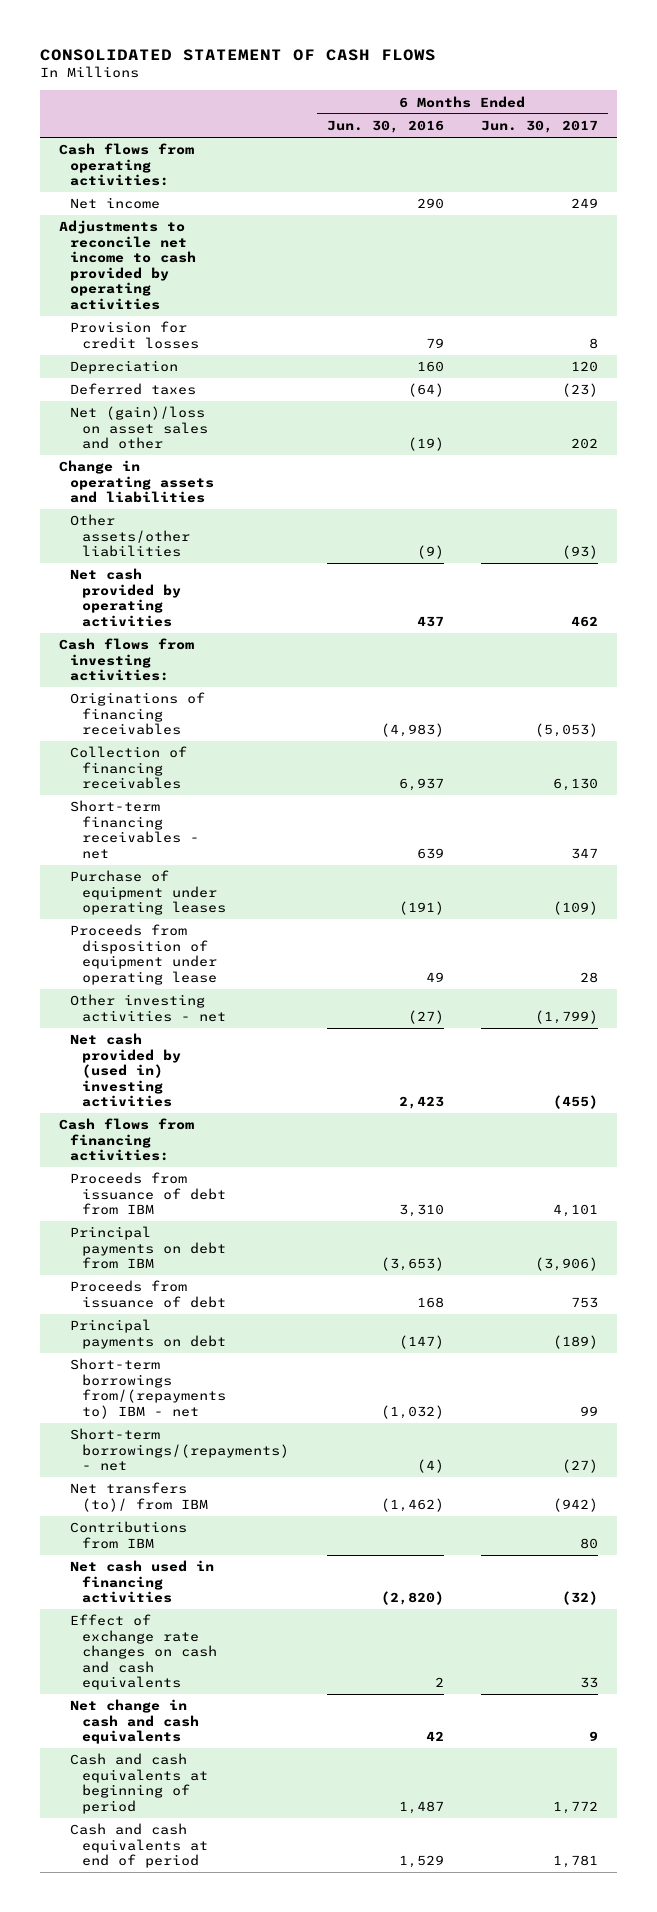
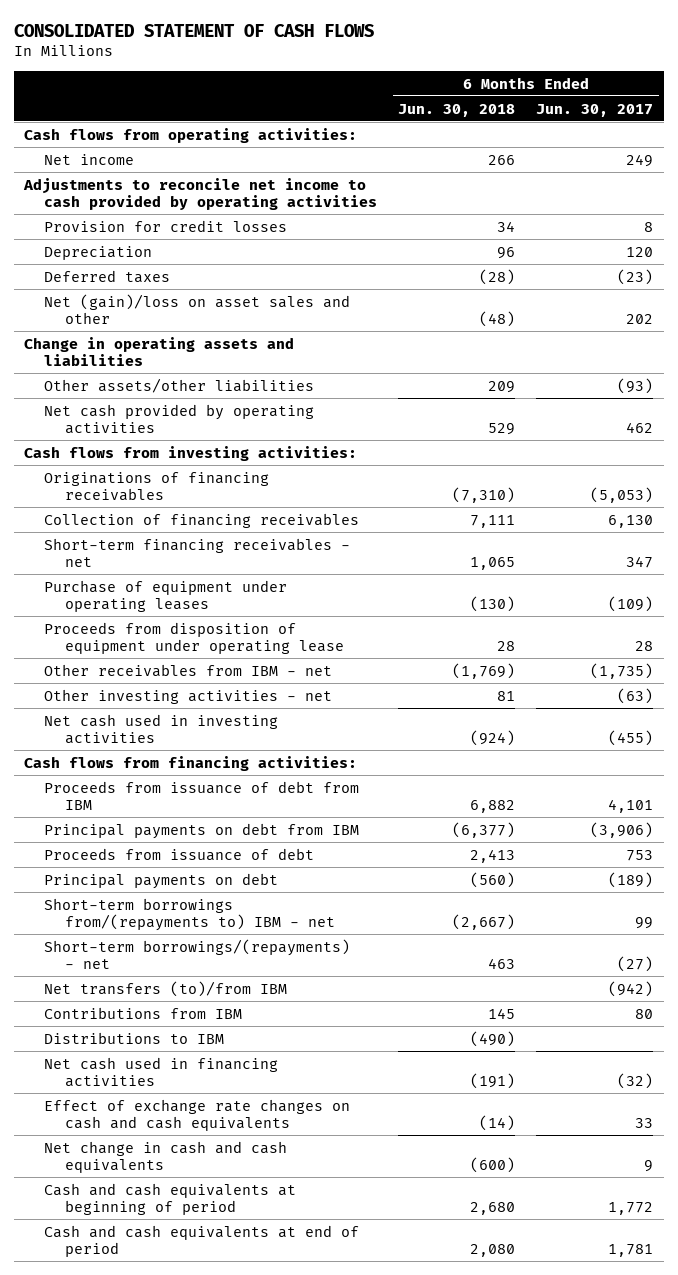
[326,120,444,134] Jun. 30, 2016 -> none
none -> [398,103,516,117] Jun. 30, 2018
none -> [44,663,333,677] Other receivables from IBM - net
[535,1009,599,1024] (1,799) -> [617,687,654,704] (63)
[70,1033,181,1108] Net cash provided by (used in) investing activities -> [44,713,279,744] Net cash used in investing activities
[70,1482,208,1512] Net transfers (to)/ from IBM -> [44,980,288,997] Net transfers (to)/from IBM
none -> [44,1031,225,1044] Distributions to IBM

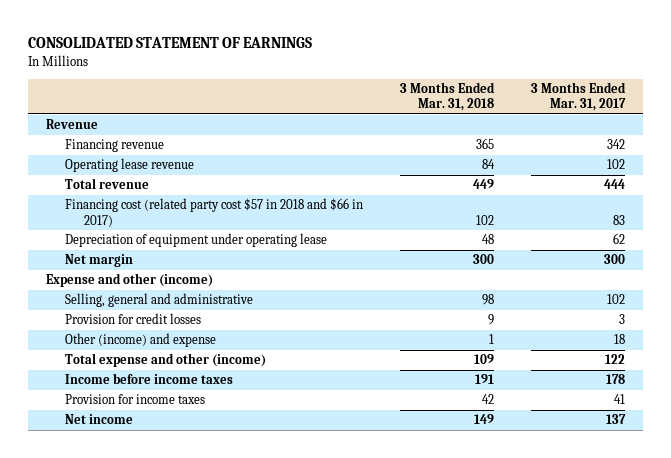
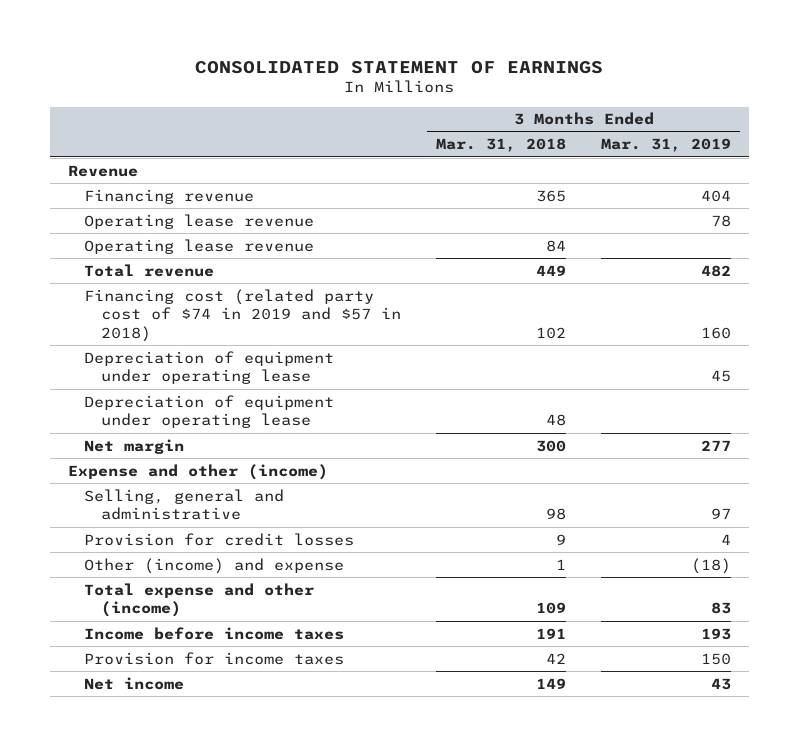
[530,82,626,112] 3 Months Ended Mar. 31, 2017 -> none
none -> [601,138,732,153] Mar. 31, 2019
none -> [84,213,315,229] Operating lease revenue
[65,198,364,227] Financing cost (related party cost $57 in 2018 and $66 in 2017) -> [84,288,401,342] Financing cost (related party cost of $74 in 2019 and $57 in 2018)
none -> [84,350,335,385] Depreciation of equipment under operating lease

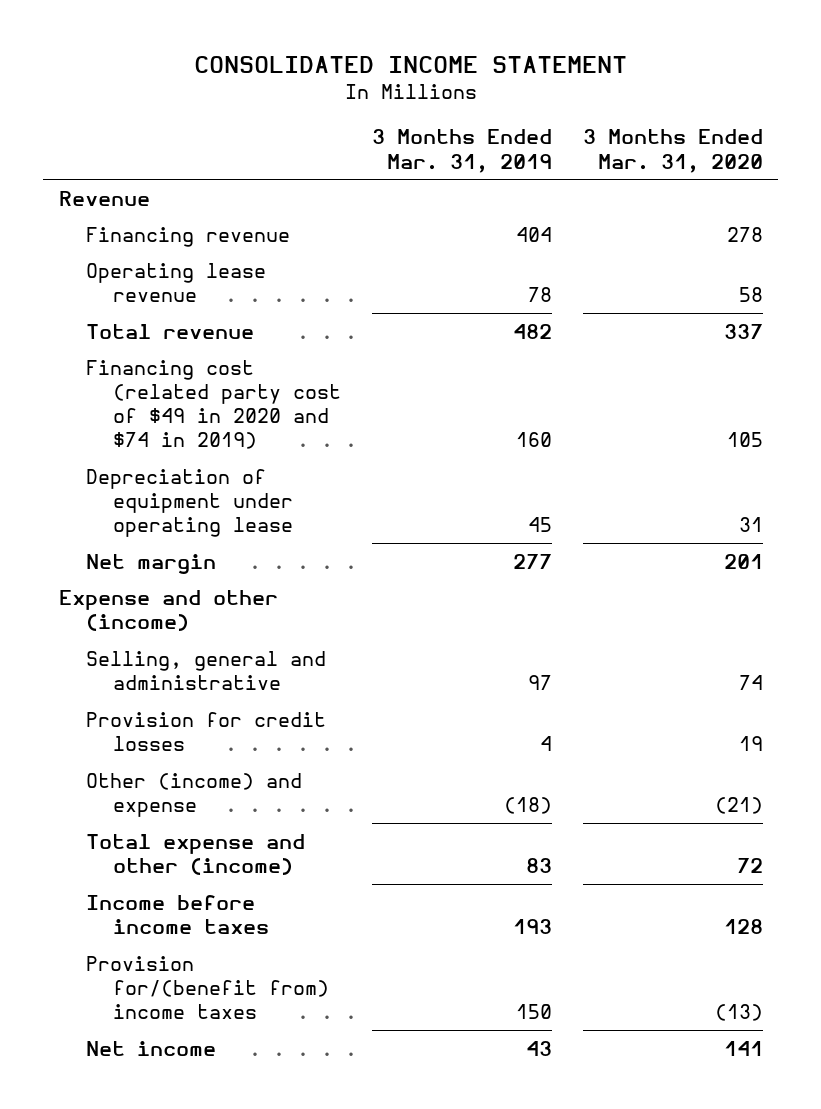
[195,60,604,74] CONSOLIDATED STATEMENT OF EARNINGS -> [193,56,627,74] CONSOLIDATED INCOME STATEMENT
[436,138,567,153] Mar. 31, 2018 -> none
none -> [582,129,763,173] 3 Months Ended Mar. 31, 2020
[84,238,315,254] Operating lease revenue -> none
[84,288,401,342] Financing cost (related party cost of $74 in 2019 and $57 in 2018) -> [85,359,342,450] Financing cost (related party cost of $49 in 2020 and $74 in 2019)
[84,394,335,429] Depreciation of equipment under operating lease -> none
[84,651,345,665] Provision for income taxes -> [85,955,330,1019] Provision for/(benefit from) income taxes

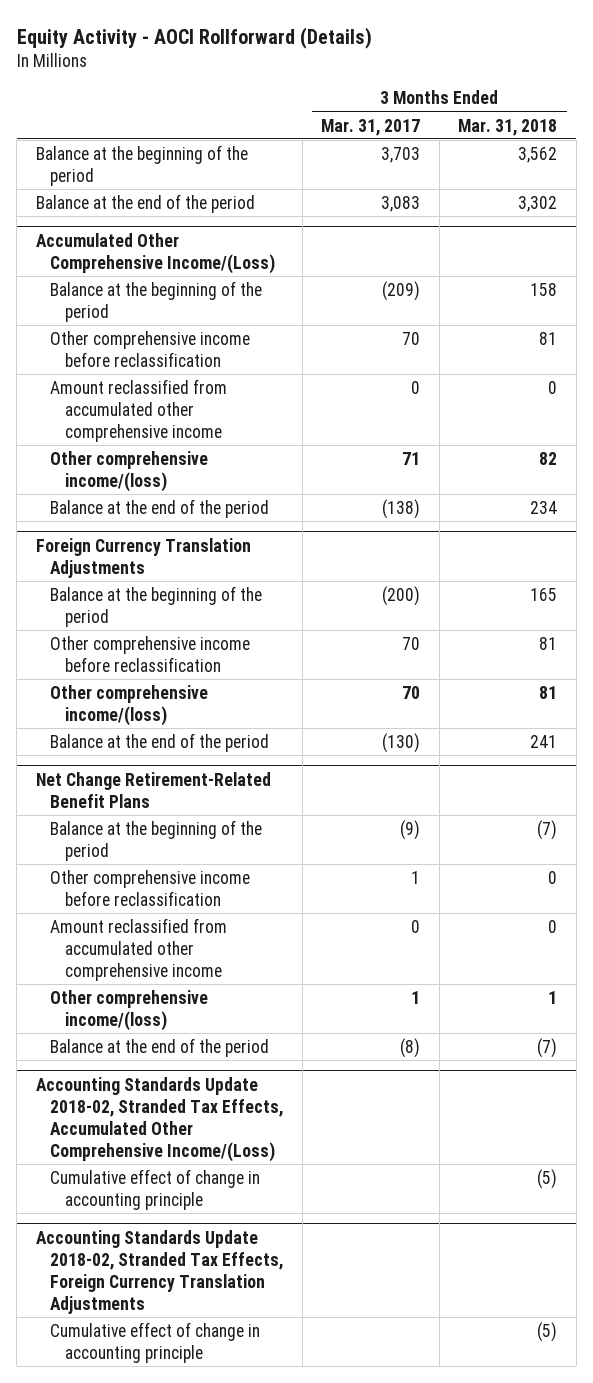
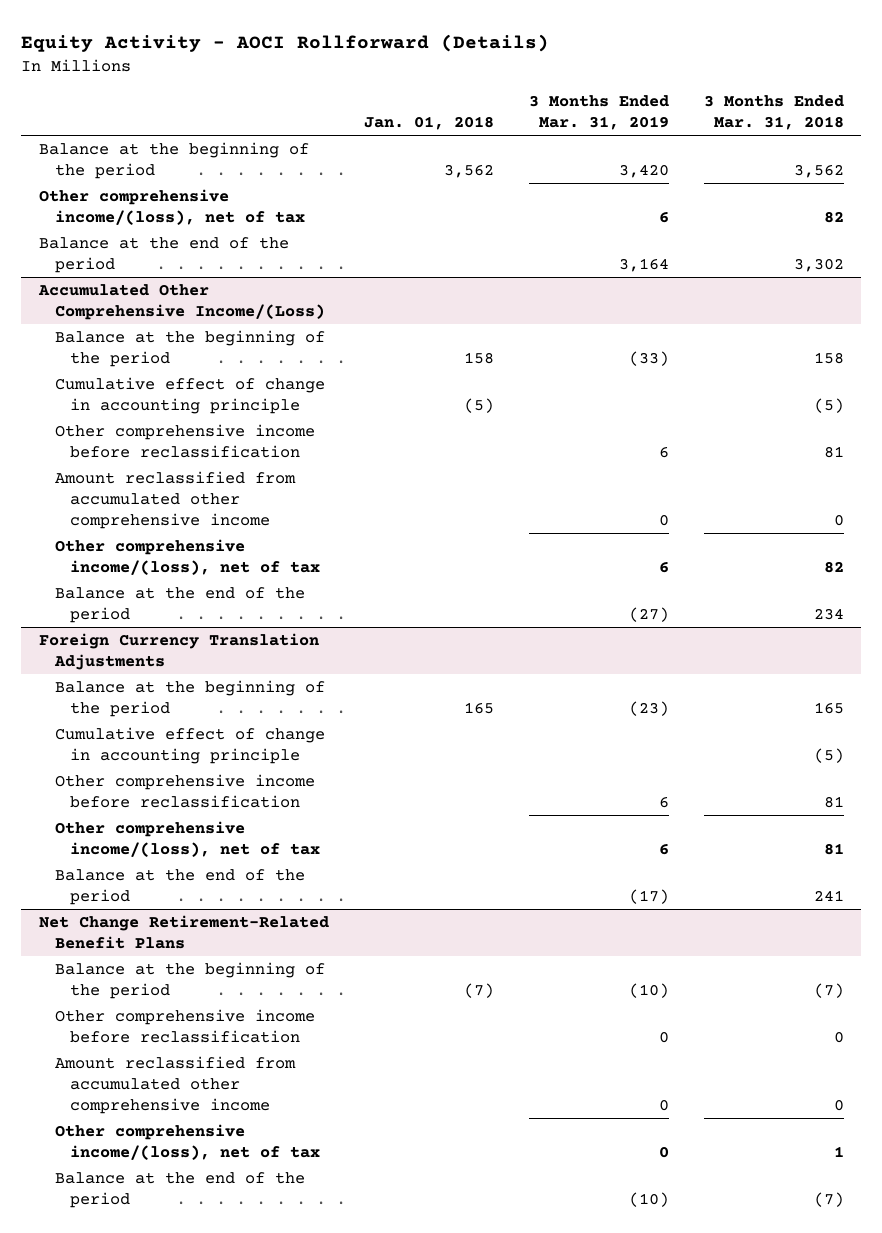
[321,118,421,136] Mar. 31, 2017 -> none
none -> [363,116,494,131] Jan. 01, 2018
none -> [528,95,669,131] 3 Months Ended Mar. 31, 2019
none -> [38,189,305,226] Other comprehensive income/(loss), net of tax
none -> [54,377,325,415] Cumulative effect of change in accounting principle
[50,450,209,492] Other comprehensive income/(loss) -> [54,539,321,576] Other comprehensive income/(loss), net of tax
none -> [54,727,325,765] Cumulative effect of change in accounting principle
[50,684,209,726] Other comprehensive income/(loss) -> [54,821,321,858] Other comprehensive income/(loss), net of tax
[50,989,209,1031] Other comprehensive income/(loss) -> [54,1124,321,1161] Other comprehensive income/(loss), net of tax
[35,1076,284,1162] Accounting Standards Update 2018-02, Stranded Tax Effects, Accumulated Other Comprehensive Income/(Loss) -> none
[50,1168,261,1210] Cumulative effect of change in accounting principle -> none
[35,1229,284,1314] Accounting Standards Update 2018-02, Stranded Tax Effects, Foreign Currency Translation Adjustments -> none
[50,1321,261,1363] Cumulative effect of change in accounting principle -> none

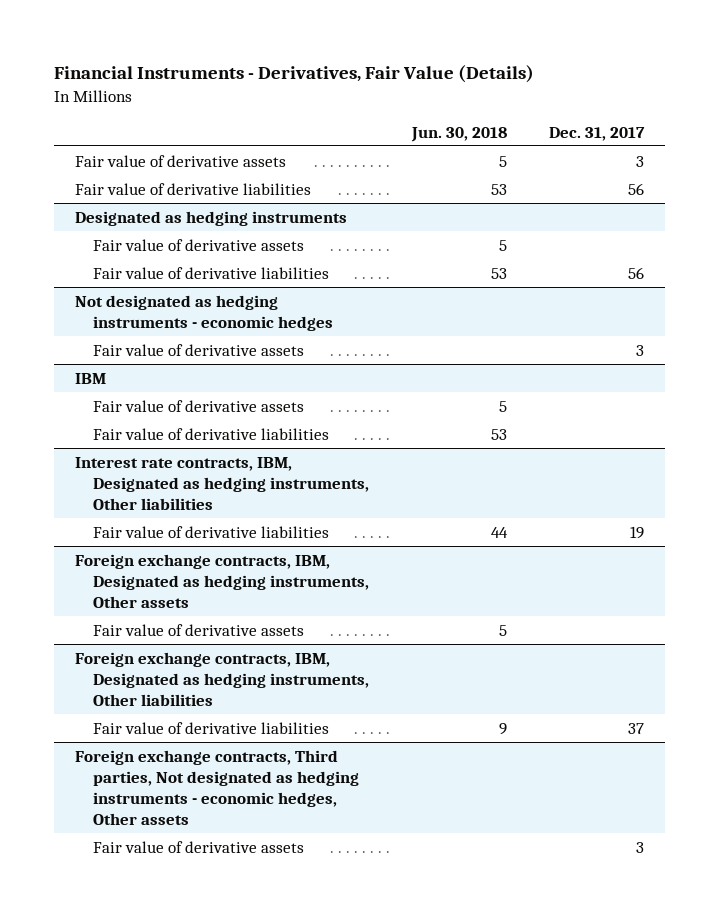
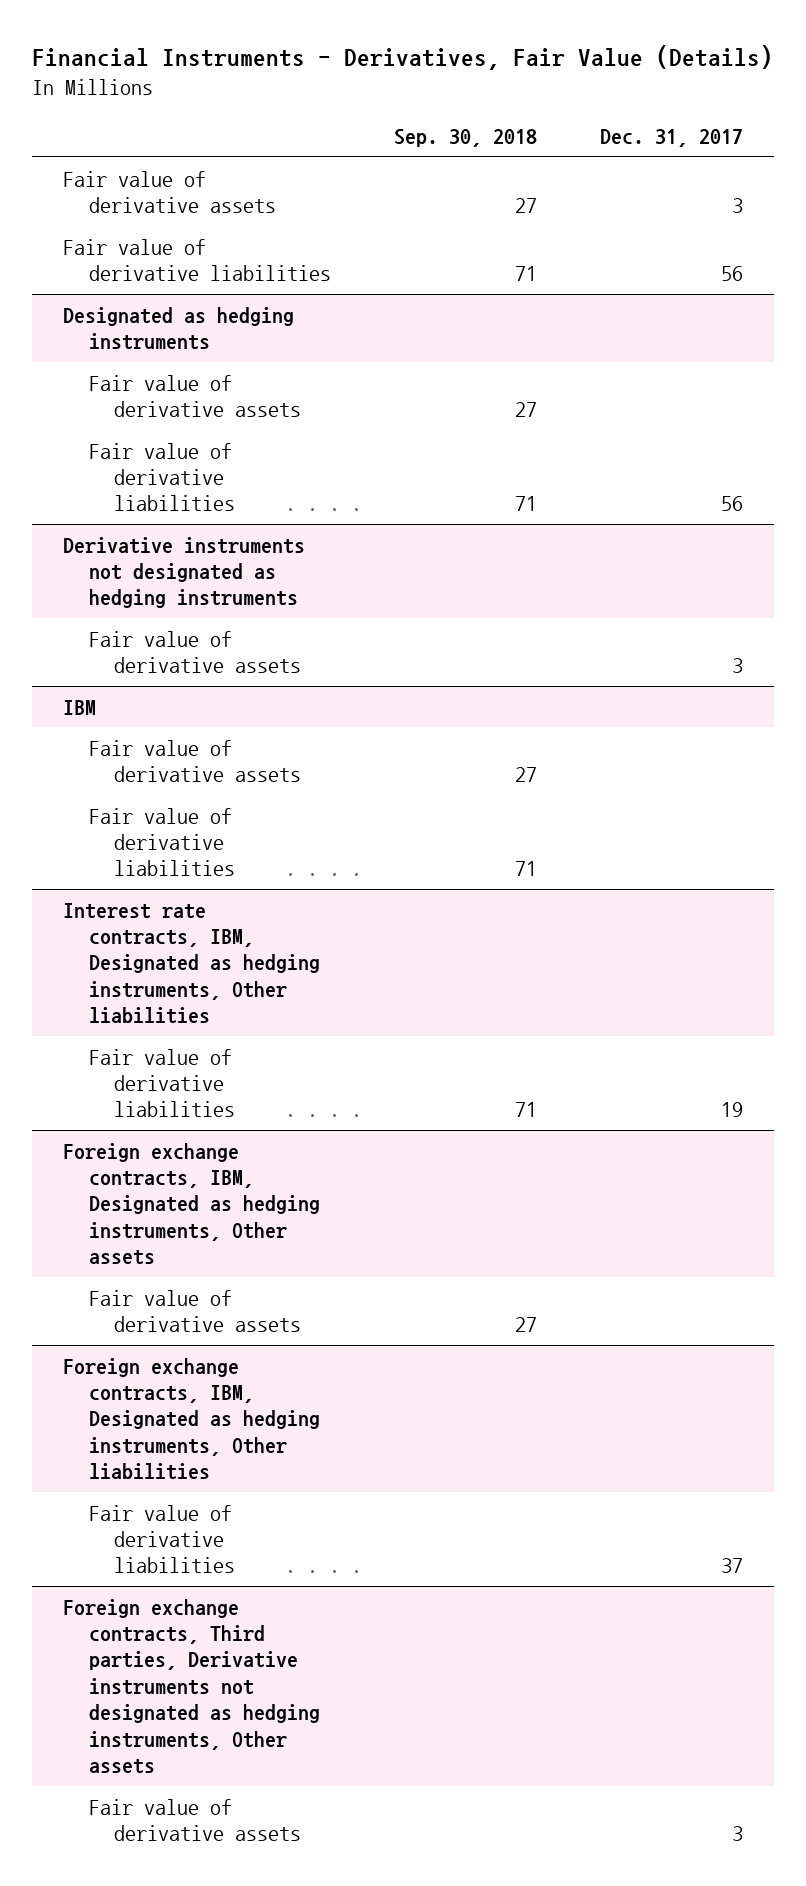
[410,126,507,142] Jun. 30, 2018 -> none
none -> [393,128,537,147] Sep. 30, 2018
[75,294,334,331] Not designated as hedging instruments - economic hedges -> [63,536,306,609] Derivative instruments not designated as hedging instruments
[75,749,360,825] Foreign exchange contracts, Third parties, Not designated as hedging instruments - economic hedges, Other assets -> [63,1598,320,1775] Foreign exchange contracts, Third parties, Derivative instruments not designated as hedging instruments, Other assets

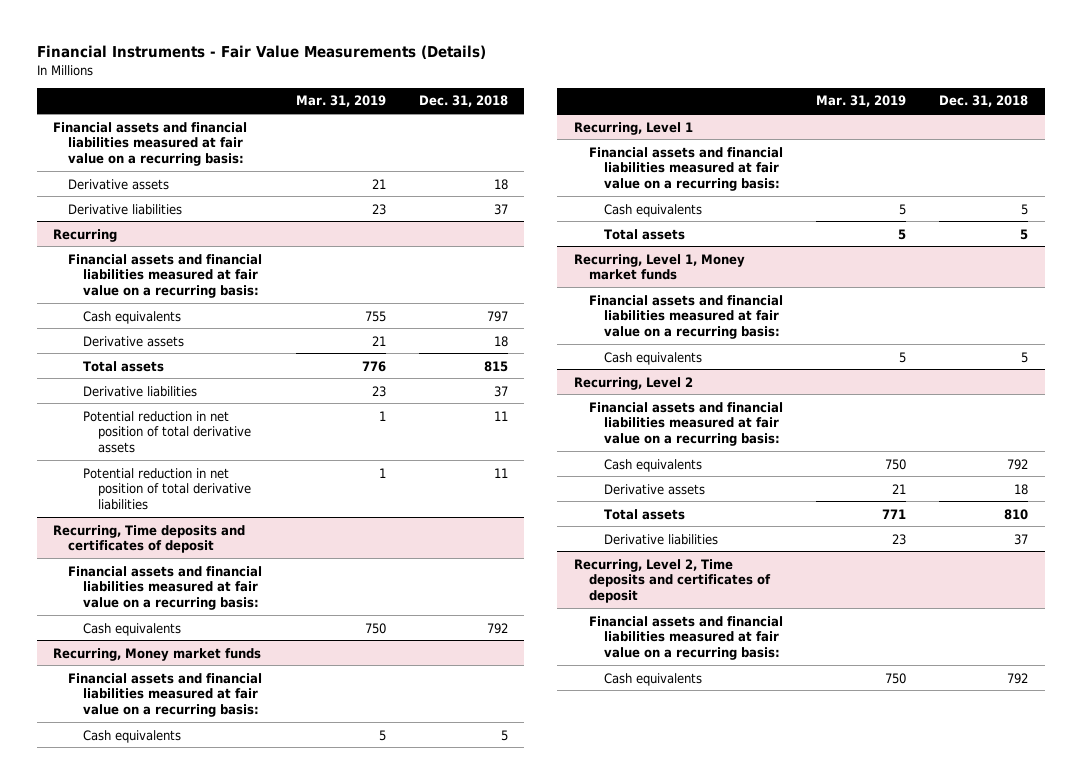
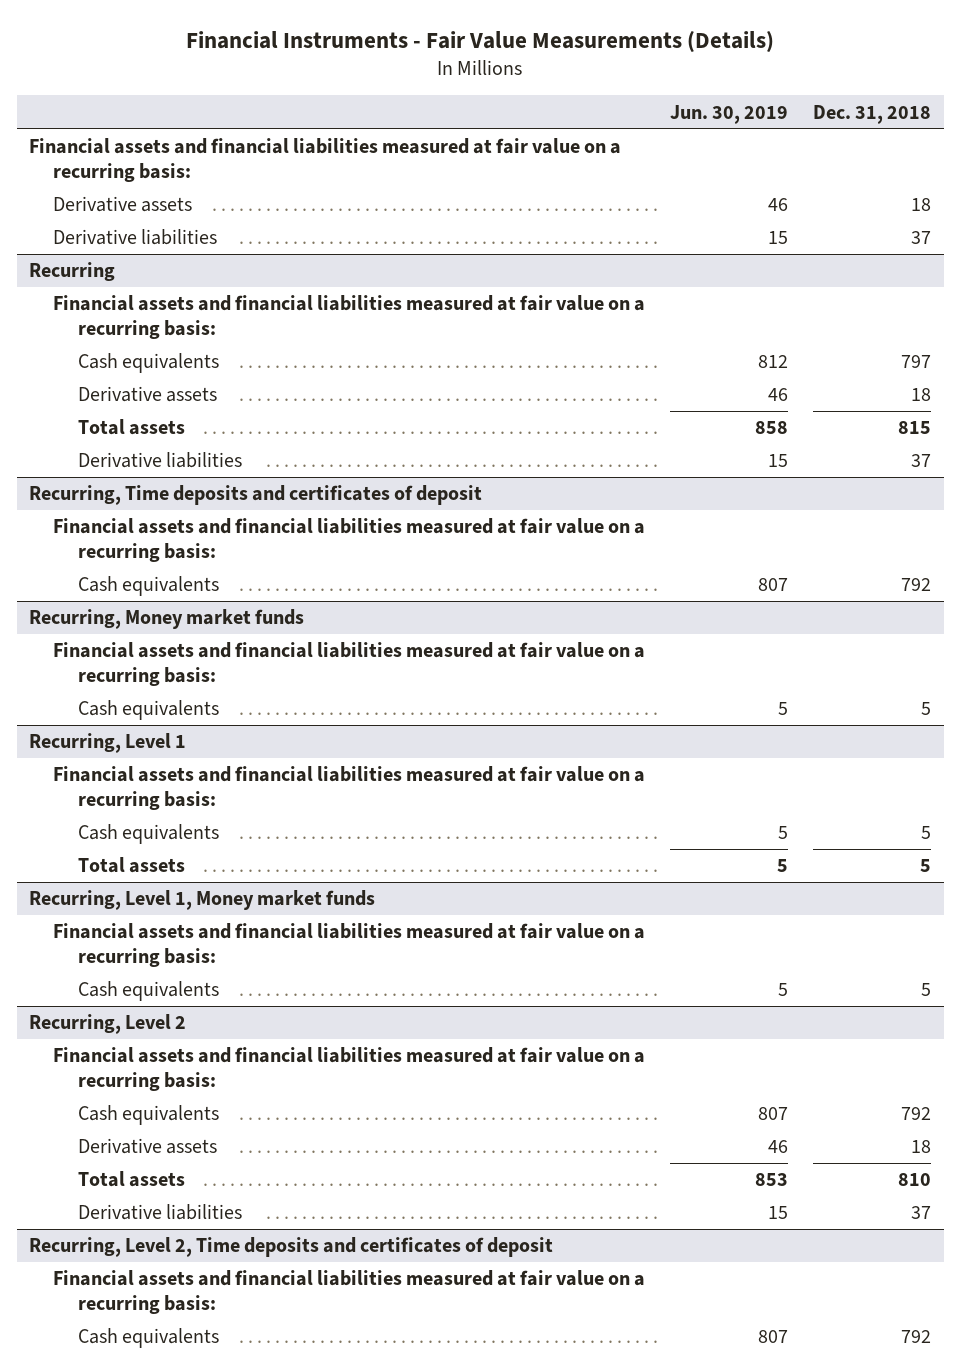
[295,95,386,108] Mar. 31, 2019 -> none
none -> [670,104,789,124] Jun. 30, 2019
[83,410,252,453] Potential reduction in net position of total derivative assets -> none
[83,467,252,510] Potential reduction in net position of total derivative liabilities -> none

